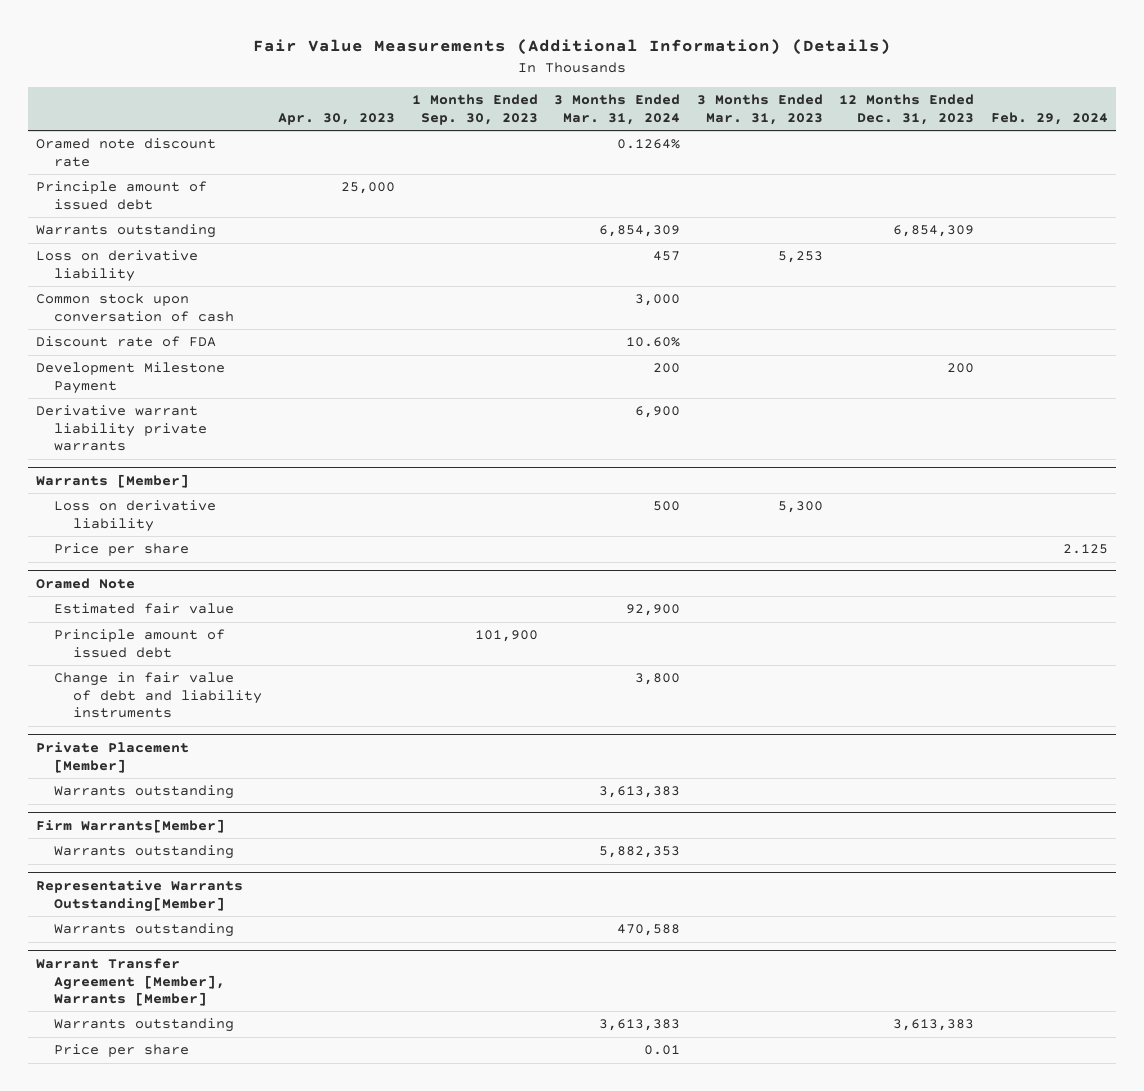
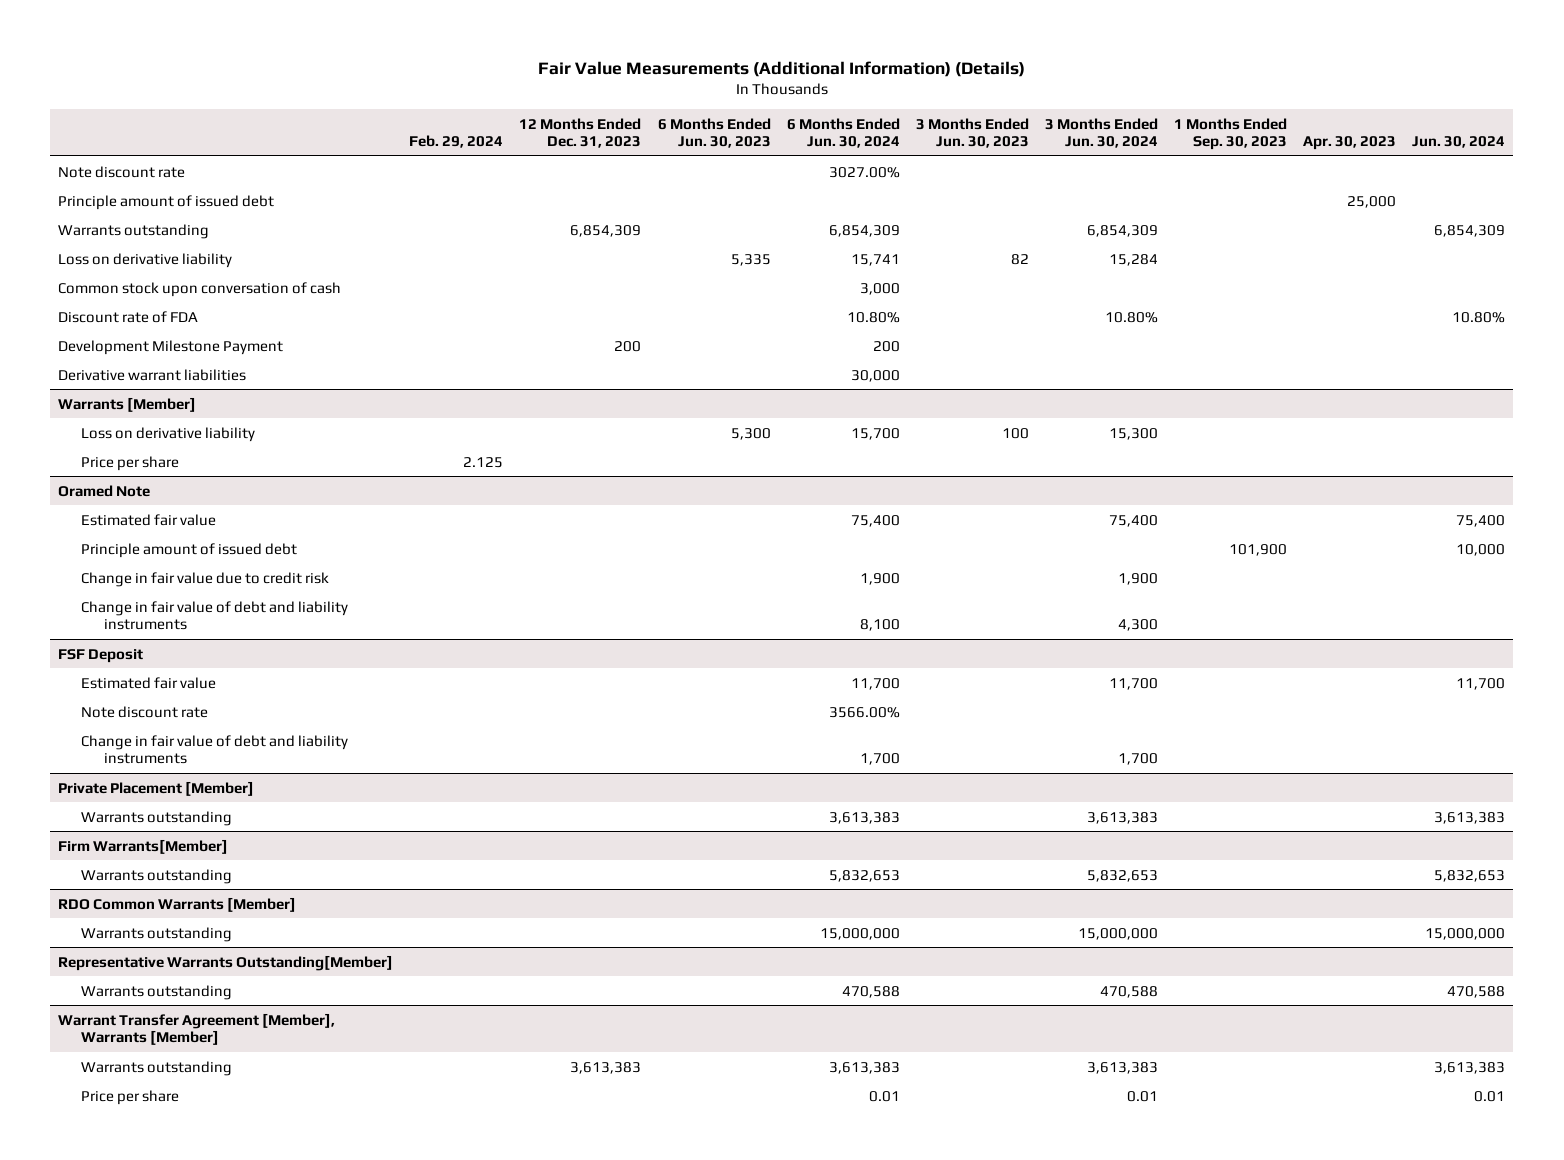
[554,94,681,125] 3 Months Ended Mar. 31, 2024 -> none
[696,94,823,125] 3 Months Ended Mar. 31, 2023 -> none
none -> [657,117,771,148] 6 Months Ended Jun. 30, 2023
none -> [786,117,900,148] 6 Months Ended Jun. 30, 2024
none -> [915,117,1029,148] 3 Months Ended Jun. 30, 2023
none -> [1044,117,1158,148] 3 Months Ended Jun. 30, 2024
none -> [1412,135,1506,148] Jun. 30, 2024
[35,138,216,167] Oramed note discount rate -> [58,165,186,178] Note discount rate
[35,405,208,452] Derivative warrant liability private warrants -> none
none -> [58,368,247,381] Derivative warrant liabilities
none -> [81,571,330,587] Change in fair value due to credit risk
none -> [58,648,144,663] FSF Deposit
none -> [81,676,217,689] Estimated fair value
none -> [81,705,209,718] Note discount rate
none -> [81,734,349,764] Change in fair value of debt and liability instruments
none -> [58,896,297,912] RDO Common Warrants [Member]
none -> [81,926,233,942] Warrants outstanding

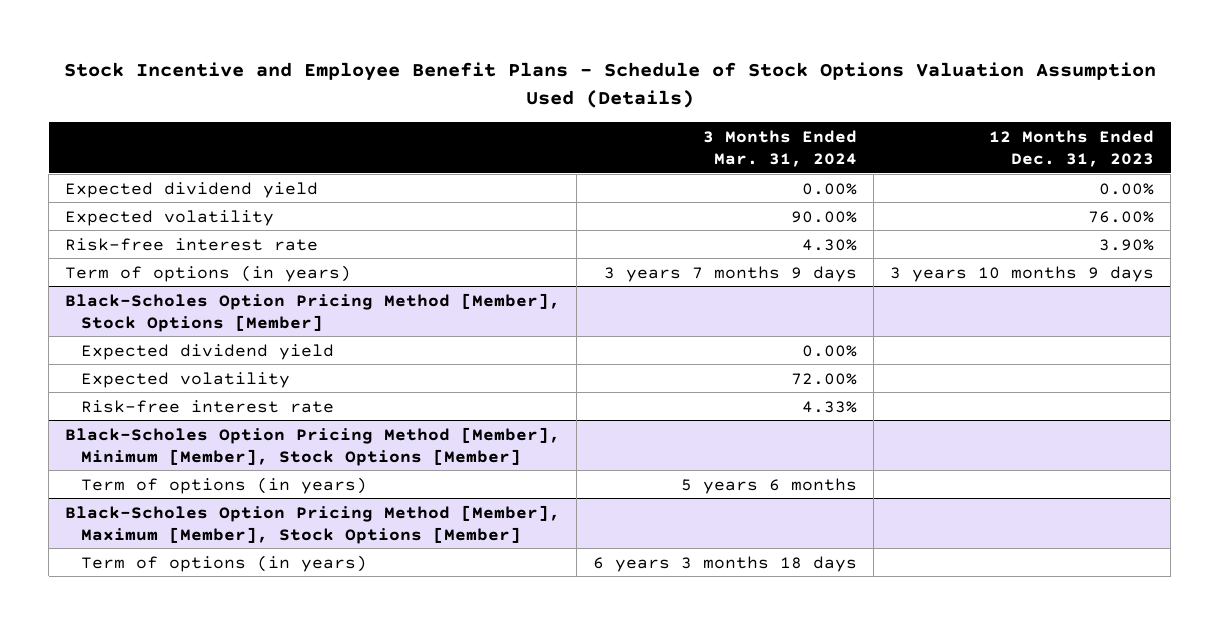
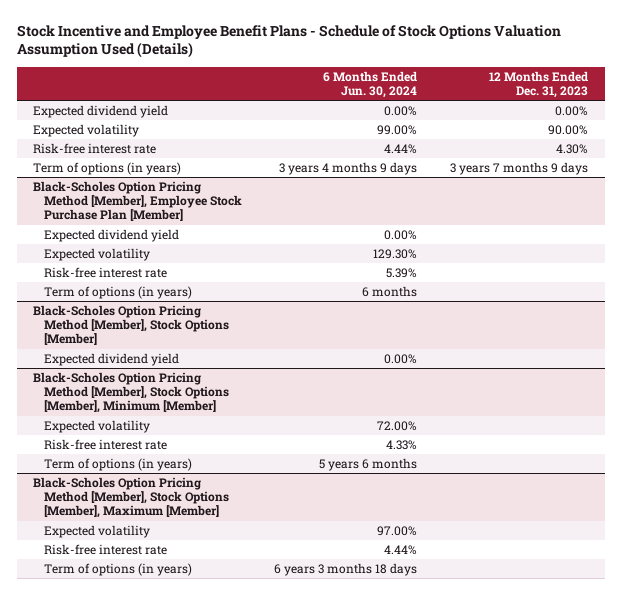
[703,129,858,167] 3 Months Ended Mar. 31, 2024 -> none
none -> [323,70,418,98] 6 Months Ended Jun. 30, 2024
[1088,210,1155,223] 76.00% -> [548,125,589,136] 90.00%
[1099,238,1155,251] 3.90% -> [556,144,589,155] 4.30%
[890,265,1155,282] 3 years 10 months 9 days -> [450,162,589,176] 3 years 7 months 9 days
none -> [33,181,242,222] Black-Scholes Option Pricing Method [Member], Employee Stock Purchase Plan [Member]
none -> [43,229,179,243] Expected dividend yield
none -> [43,248,150,262] Expected volatility
none -> [43,267,167,279] Risk-free interest rate
none -> [43,286,192,300] Term of options (in years)
[81,371,291,388] Expected volatility -> none
[81,399,335,413] Risk-free interest rate -> none
[65,426,561,466] Black-Scholes Option Pricing Method [Member], Minimum [Member], Stock Options [Member] -> [33,372,229,414] Black-Scholes Option Pricing Method [Member], Stock Options [Member], Minimum [Member]
none -> [43,420,150,434] Expected volatility
none -> [43,439,167,451] Risk-free interest rate
[65,504,561,544] Black-Scholes Option Pricing Method [Member], Maximum [Member], Stock Options [Member] -> [33,477,229,519] Black-Scholes Option Pricing Method [Member], Stock Options [Member], Maximum [Member]
none -> [43,525,150,539] Expected volatility
none -> [43,544,167,556] Risk-free interest rate

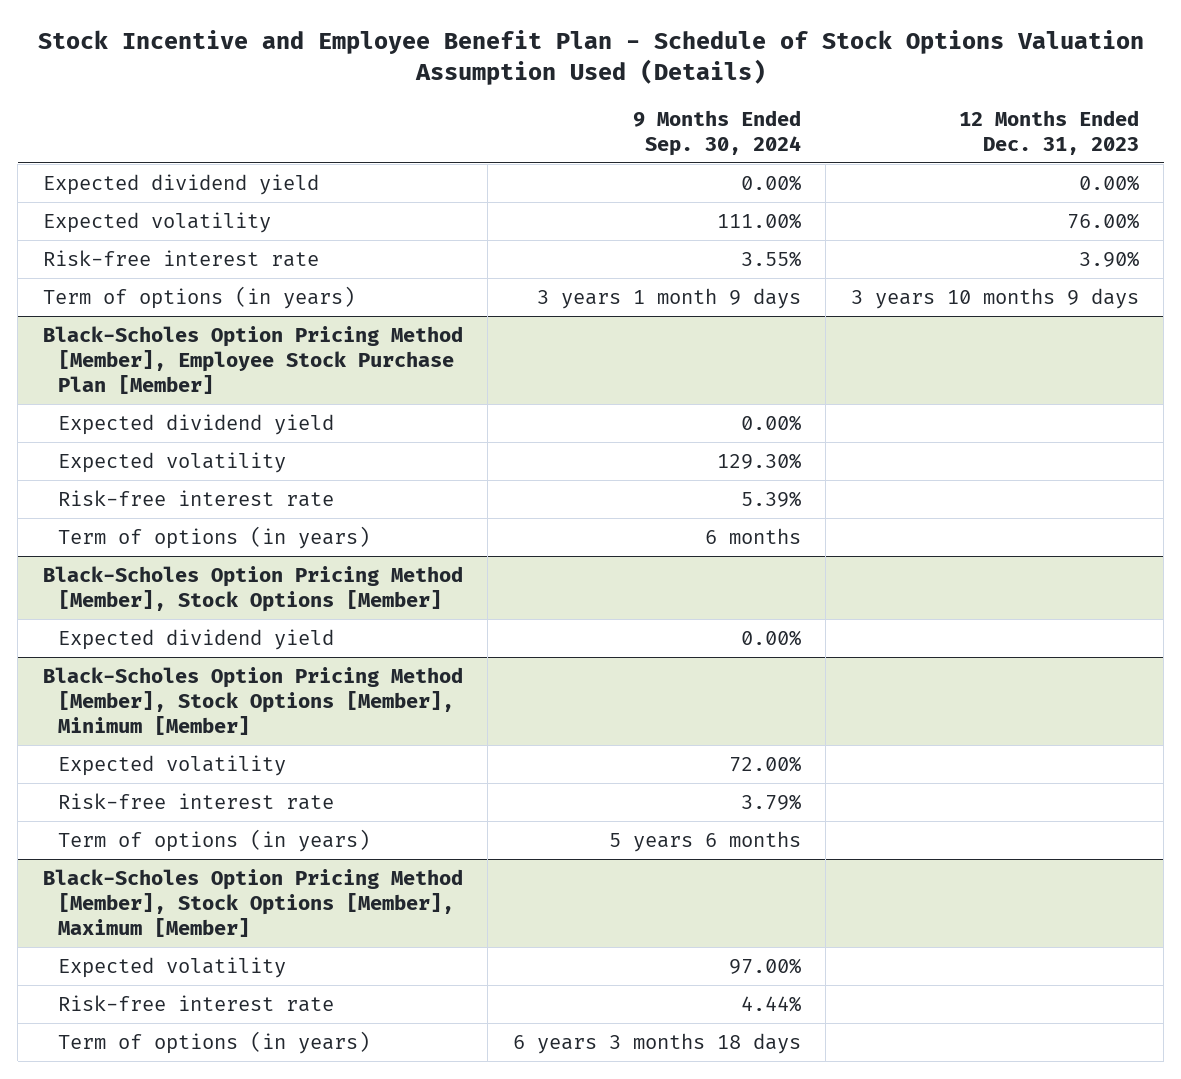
[16,24,561,59] Stock Incentive and Employee Benefit Plans - Schedule of Stock Options Valuation Assumption Used (Details) -> [37,29,1144,85] Stock Incentive and Employee Benefit Plan - Schedule of Stock Options Valuation Assumption Used (Details)
[323,70,418,98] 6 Months Ended Jun. 30, 2024 -> none
none -> [632,109,801,157] 9 Months Ended Sep. 30, 2024
[548,125,589,136] 90.00% -> [1066,212,1139,229] 76.00%
[556,144,589,155] 4.30% -> [1078,250,1139,267] 3.90%
[450,162,589,176] 3 years 7 months 9 days -> [850,287,1139,309] 3 years 10 months 9 days

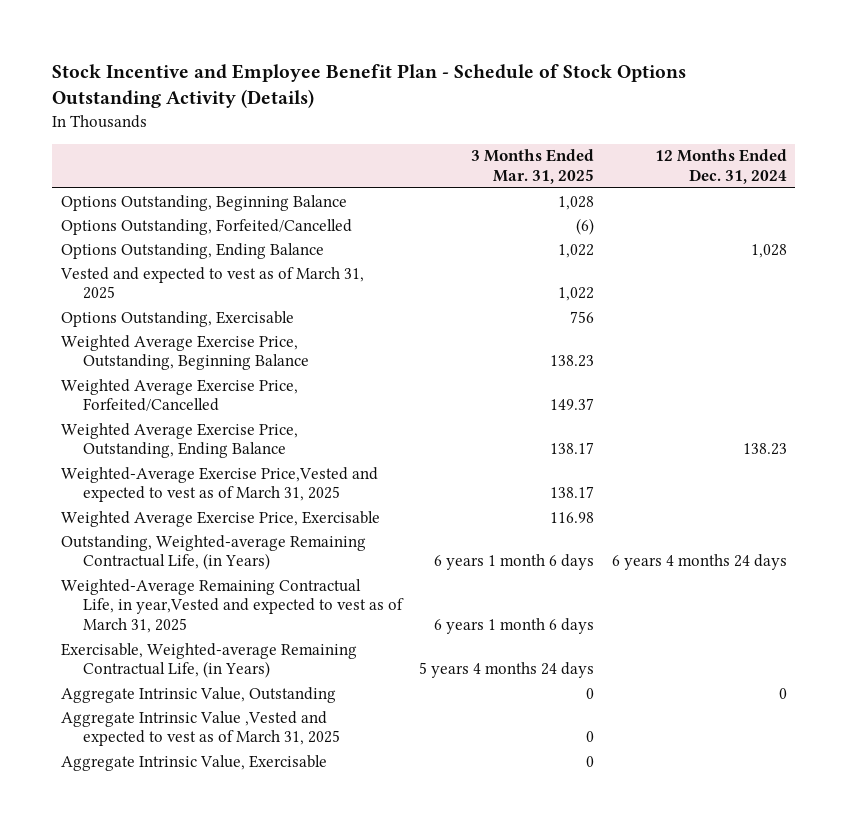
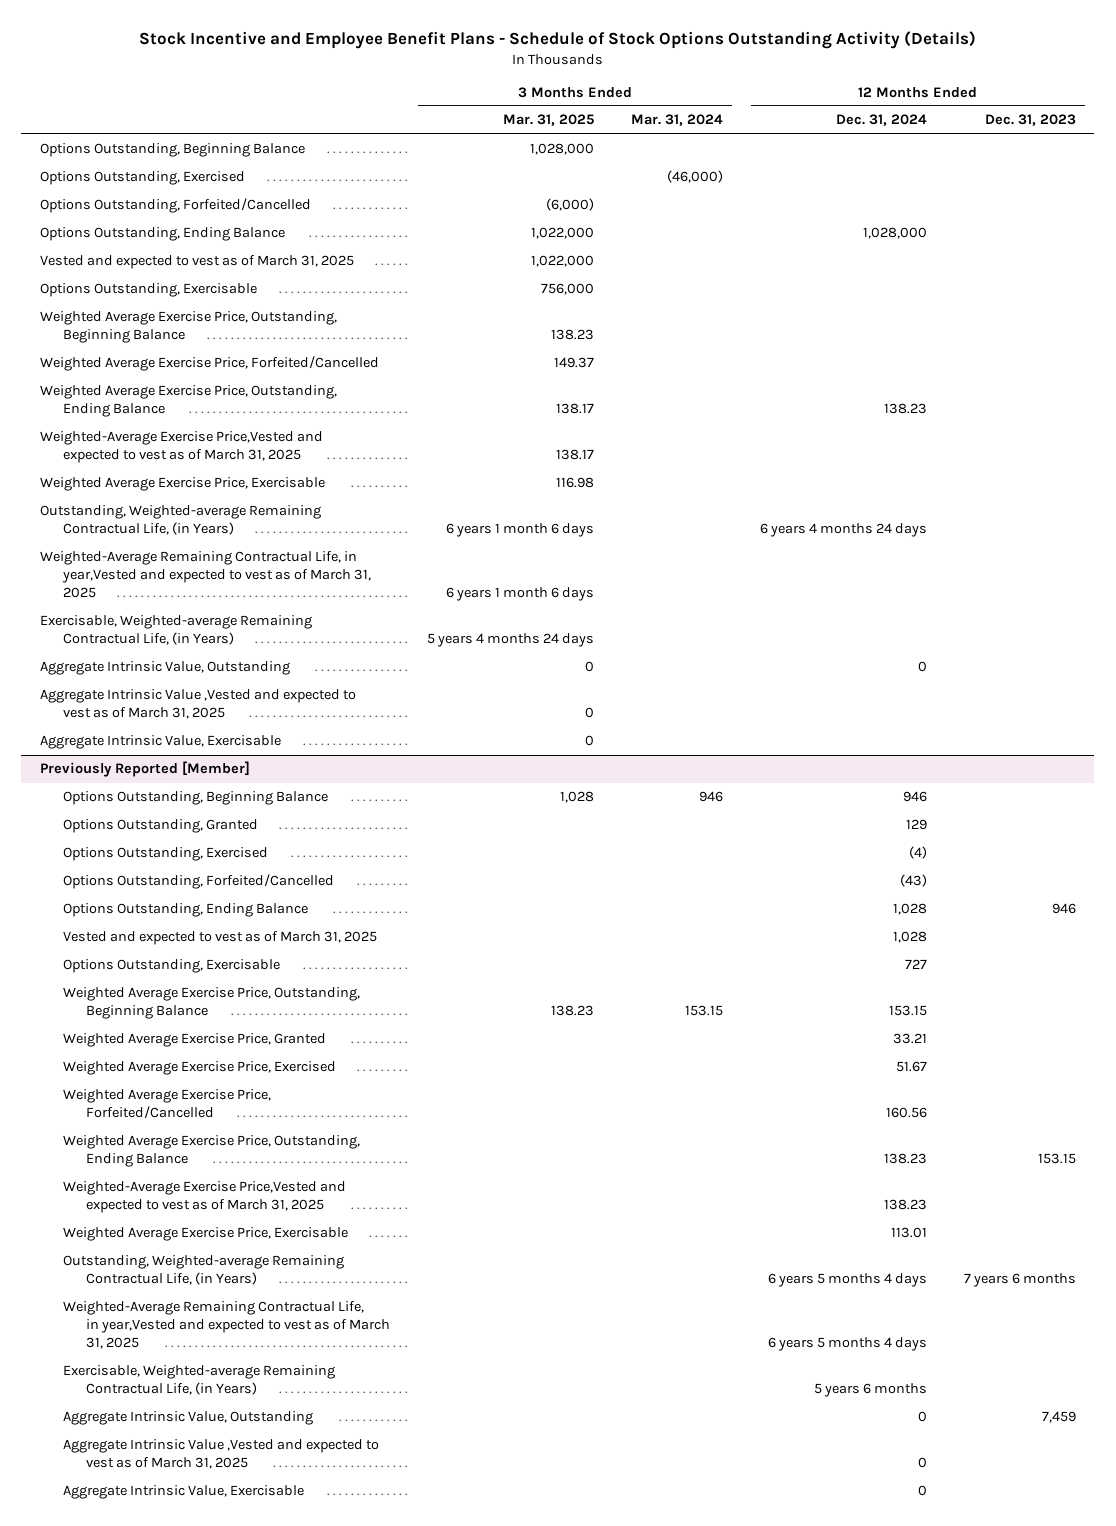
[51,64,686,109] Stock Incentive and Employee Benefit Plan - Schedule of Stock Options Outstanding Activity (Details) -> [138,30,976,49] Stock Incentive and Employee Benefit Plans - Schedule of Stock Options Outstanding Activity (Details)
none -> [630,114,723,127] Mar. 31, 2024
none -> [984,114,1076,127] Dec. 31, 2023
[558,195,595,210] 1,028 -> [529,143,594,156] 1,028,000
none -> [39,171,245,186] Options Outstanding, Exercised
[576,217,595,235] (6) -> [545,198,594,212] (6,000)
[558,243,595,258] 1,022 -> [530,227,594,240] 1,022,000
[750,243,787,258] 1,028 -> [862,227,927,240] 1,028,000
[558,287,595,302] 1,022 -> [530,255,594,268] 1,022,000
[570,310,595,323] 756 -> [540,283,594,296] 756,000
none -> [39,761,250,778] Previously Reported [Member]
none -> [62,791,328,806] Options Outstanding, Beginning Balance
none -> [62,819,258,834] Options Outstanding, Granted
none -> [62,847,268,862] Options Outstanding, Exercised
none -> [62,874,334,890] Options Outstanding, Forfeited/Cancelled
none -> [62,903,308,918] Options Outstanding, Ending Balance
none -> [62,931,377,946] Vested and expected to vest as of March 31, 2025
none -> [62,959,280,974] Options Outstanding, Exercisable
none -> [62,987,360,1020] Weighted Average Exercise Price, Outstanding, Beginning Balance
none -> [62,1033,326,1048] Weighted Average Exercise Price, Granted
none -> [62,1061,336,1076] Weighted Average Exercise Price, Exercised
none -> [62,1089,271,1120] Weighted Average Exercise Price, Forfeited/Cancelled
none -> [62,1135,360,1168] Weighted Average Exercise Price, Outstanding, Ending Balance
none -> [62,1181,346,1214] Weighted-Average Exercise Price,Vested and expected to vest as of March 31, 2025
none -> [62,1227,348,1242] Weighted Average Exercise Price, Exercisable
none -> [62,1255,344,1286] Outstanding, Weighted-average Remaining Contractual Life, (in Years)
none -> [62,1301,390,1350] Weighted-Average Remaining Contractual Life, in year,Vested and expected to vest as of March 31, 2025
none -> [62,1365,335,1396] Exercisable, Weighted-average Remaining Contractual Life, (in Years)
none -> [62,1411,313,1426] Aggregate Intrinsic Value, Outstanding
none -> [62,1439,379,1470] Aggregate Intrinsic Value ,Vested and expected to vest as of March 31, 2025
none -> [62,1485,304,1500] Aggregate Intrinsic Value, Exercisable

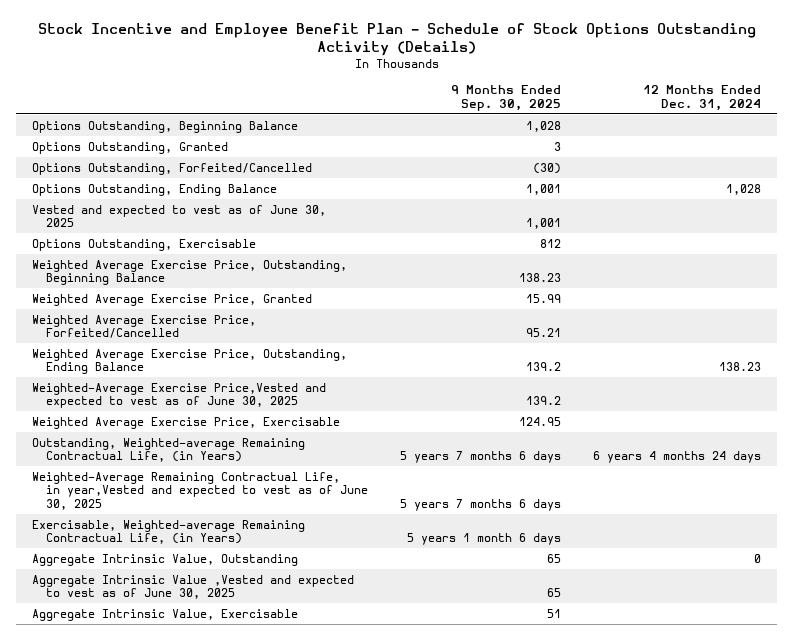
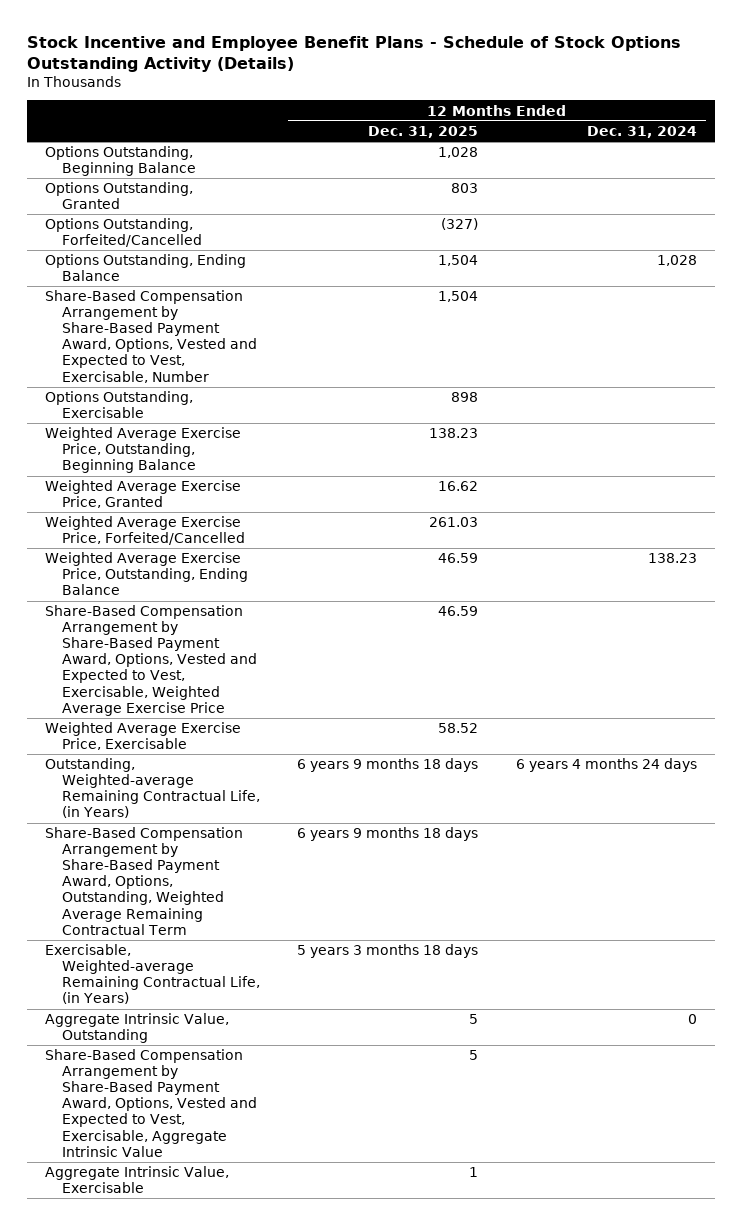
[37,23,756,57] Stock Incentive and Employee Benefit Plan - Schedule of Stock Options Outstanding Activity (Details) -> [26,35,681,72] Stock Incentive and Employee Benefit Plans - Schedule of Stock Options Outstanding Activity (Details)
[451,85,562,111] 9 Months Ended Sep. 30, 2025 -> none
none -> [368,125,479,138] Dec. 31, 2025
[32,204,327,228] Vested and expected to vest as of June 30, 2025 -> [45,290,257,383] Share-Based Compensation Arrangement by Share-Based Payment Award, Options, Vested and Expected to Vest, Exercisable, Number
[32,382,327,409] Weighted-Average Exercise Price,Vested and expected to vest as of June 30, 2025 -> [45,605,257,716] Share-Based Compensation Arrangement by Share-Based Payment Award, Options, Vested and Expected to Vest, Exercisable, Weighted Average Exercise Price
[32,471,369,511] Weighted-Average Remaining Contractual Life, in year,Vested and expected to vest as of June 30, 2025 -> [45,827,244,935] Share-Based Compensation Arrangement by Share-Based Payment Award, Options, Outstanding, Weighted Average Remaining Contractual Term
[32,574,355,600] Aggregate Intrinsic Value ,Vested and expected to vest as of June 30, 2025 -> [45,1049,257,1157] Share-Based Compensation Arrangement by Share-Based Payment Award, Options, Vested and Expected to Vest, Exercisable, Aggregate Intrinsic Value

